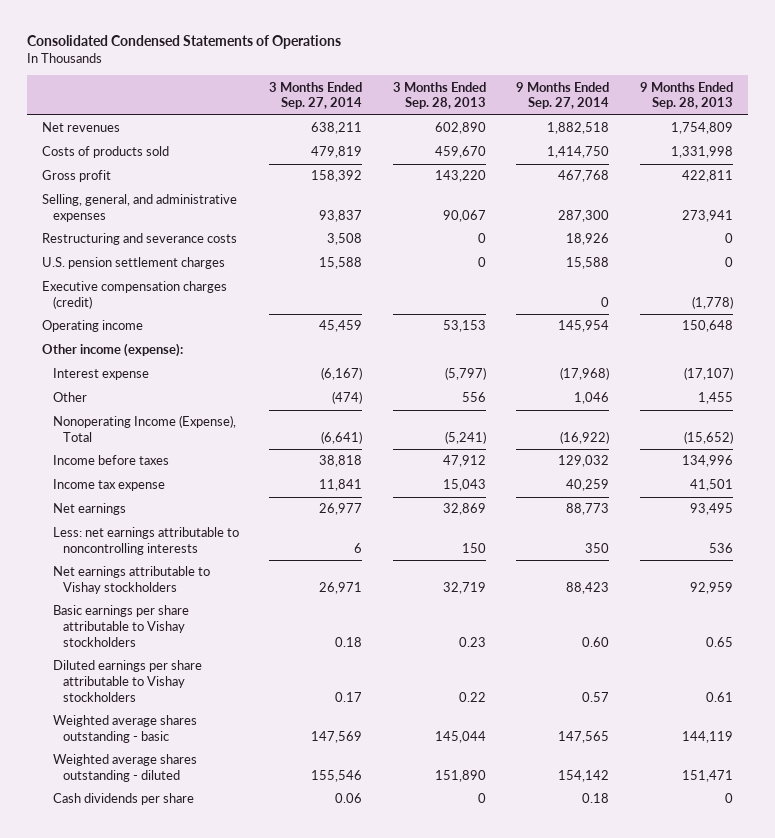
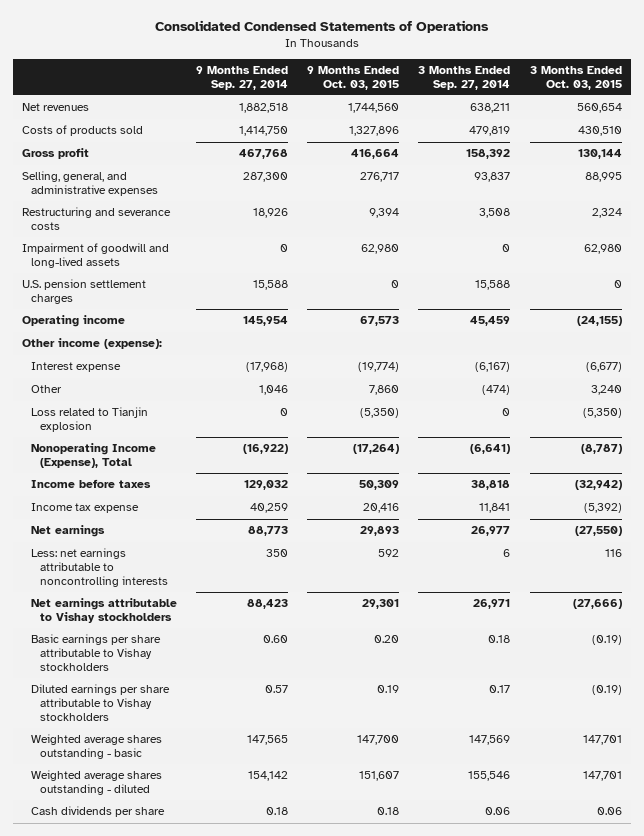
[392,81,486,110] 3 Months Ended Sep. 28, 2013 -> none
[640,81,734,110] 9 Months Ended Sep. 28, 2013 -> none
none -> [307,65,400,90] 9 Months Ended Oct. 03, 2015
none -> [529,65,622,90] 3 Months Ended Oct. 03, 2015
none -> [22,243,170,269] Impairment of goodwill and long-lived assets
[42,281,228,309] Executive compensation charges (credit) -> none
none -> [30,407,148,433] Loss related to Tianjin explosion

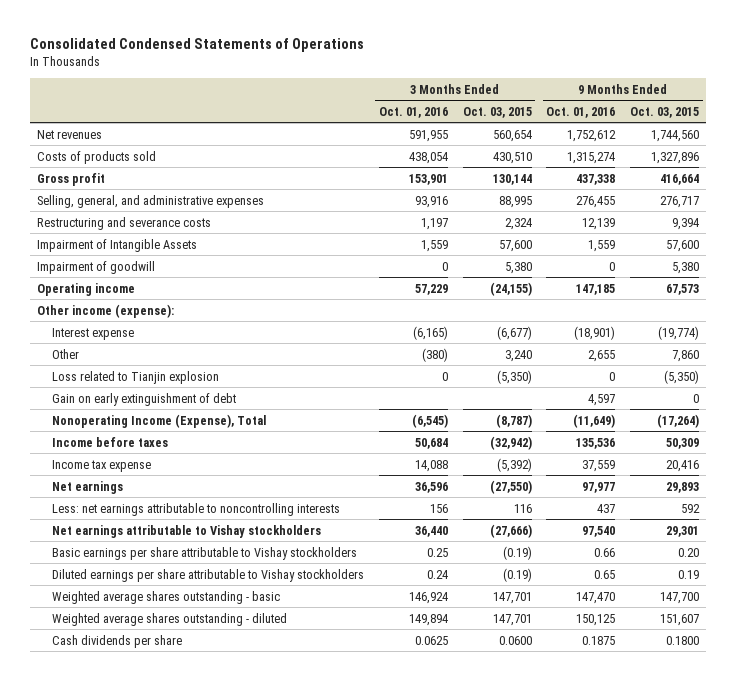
[196,65,289,90] 9 Months Ended Sep. 27, 2014 -> none
[418,65,511,90] 3 Months Ended Sep. 27, 2014 -> none
none -> [378,106,448,118] Oct. 01, 2016
none -> [546,106,616,118] Oct. 01, 2016
[22,243,170,269] Impairment of goodwill and long-lived assets -> none
[22,279,147,305] U.S. pension settlement charges -> none
none -> [36,238,197,252] Impairment of Intangible Assets
none -> [36,260,155,274] Impairment of goodwill
none -> [52,392,237,406] Gain on early extinguishment of debt
[377,807,400,816] 0.18 -> [665,635,699,645] 0.1800
[596,807,622,816] 0.06 -> [498,635,532,645] 0.0600

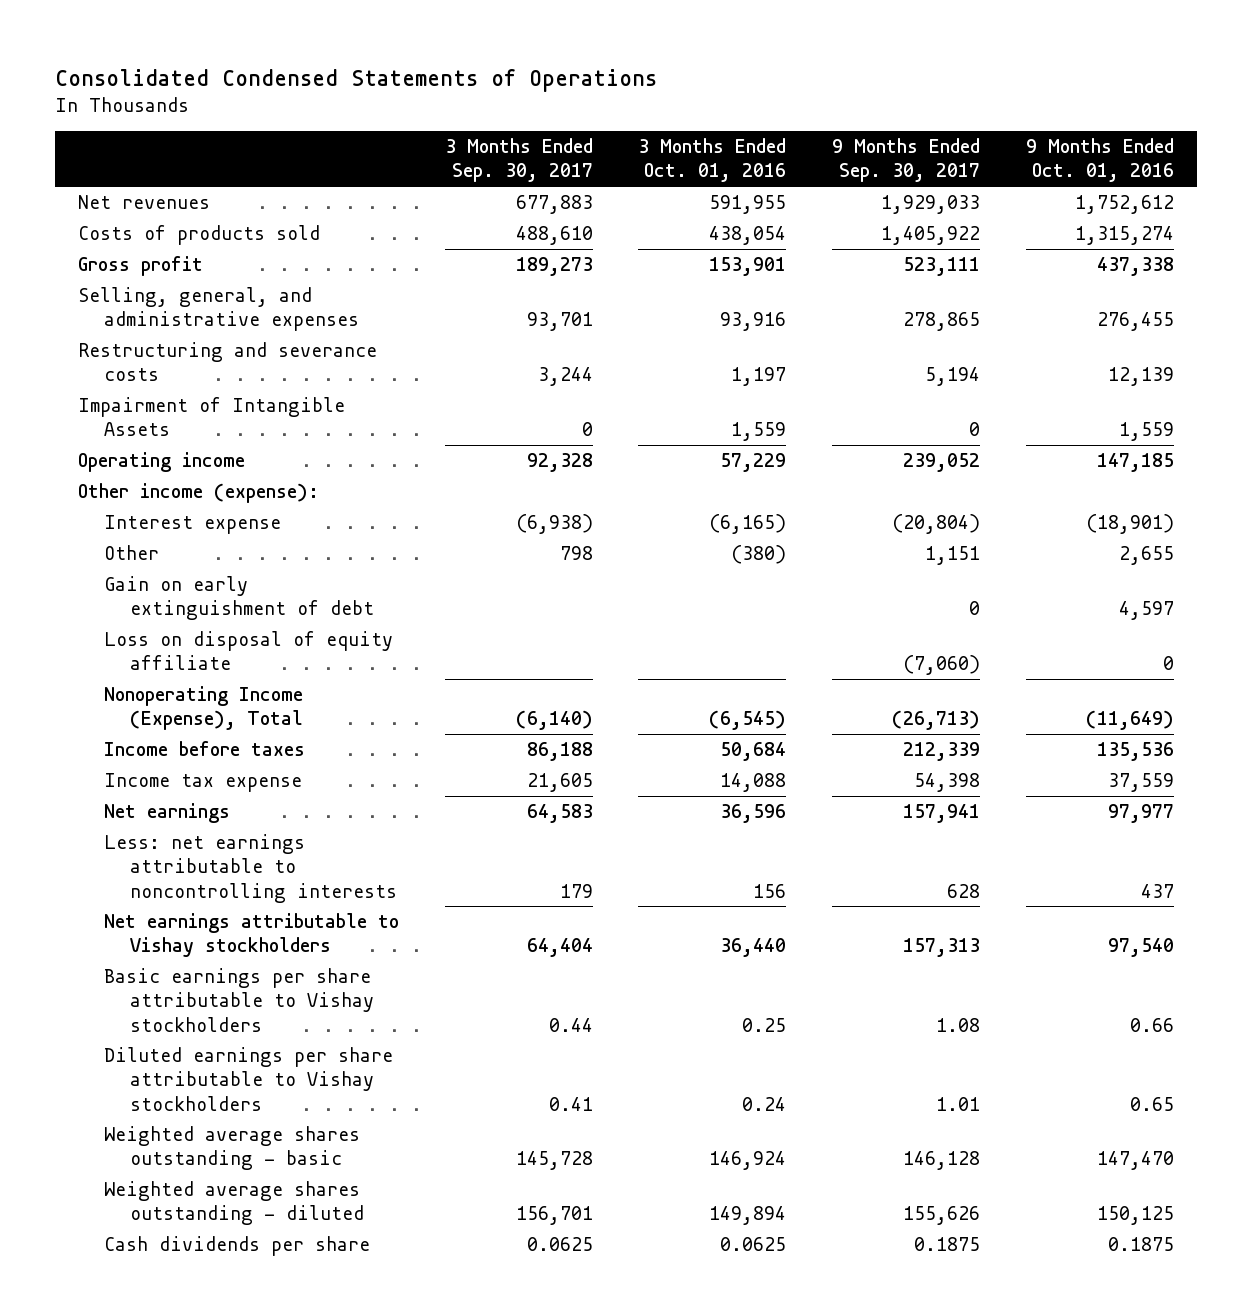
[462,106,532,118] Oct. 03, 2015 -> none
[629,106,699,118] Oct. 03, 2015 -> none
none -> [444,138,593,183] 3 Months Ended Sep. 30, 2017
none -> [832,138,981,183] 9 Months Ended Sep. 30, 2017
[36,260,155,274] Impairment of goodwill -> none
[52,370,220,384] Loss related to Tianjin explosion -> none
none -> [104,630,394,671] Loss on disposal of equity affiliate

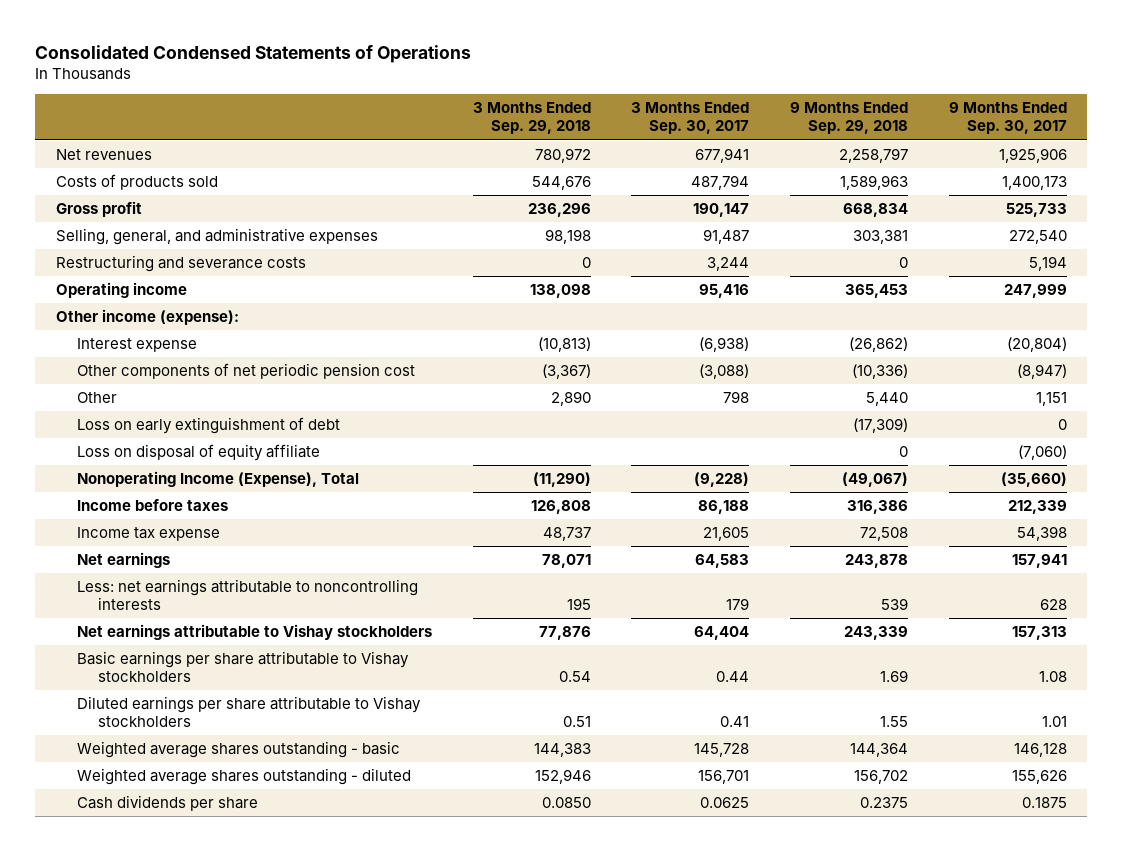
[638,138,787,183] 3 Months Ended Oct. 01, 2016 -> none
[1025,138,1174,183] 9 Months Ended Oct. 01, 2016 -> none
none -> [472,102,591,135] 3 Months Ended Sep. 29, 2018
none -> [790,102,909,135] 9 Months Ended Sep. 29, 2018
[515,194,593,214] 677,883 -> [695,148,750,164] 677,941
[881,194,981,214] 1,929,033 -> [998,148,1067,164] 1,925,906
[515,225,593,245] 488,610 -> [691,175,750,191] 487,794
[881,225,981,245] 1,405,922 -> [1001,176,1067,191] 1,400,173
[515,256,593,276] 189,273 -> [693,203,750,218] 190,147
[903,256,981,276] 523,111 -> [1005,203,1067,218] 525,733
[526,312,593,332] 93,701 -> [703,229,750,245] 91,487
[903,312,981,332] 278,865 -> [1008,230,1067,245] 272,540
[78,396,346,437] Impairment of Intangible Assets -> none
[526,452,593,472] 92,328 -> [699,284,750,299] 95,416
[903,452,981,472] 239,052 -> [1003,284,1067,299] 247,999
none -> [76,363,415,380] Other components of net periodic pension cost
[104,575,374,621] Gain on early extinguishment of debt -> [76,417,340,435] Loss on early extinguishment of debt
[515,710,593,731] (6,140) -> [694,472,750,488] (9,228)
[892,710,981,731] (26,713) -> [1000,472,1067,488] (35,660)

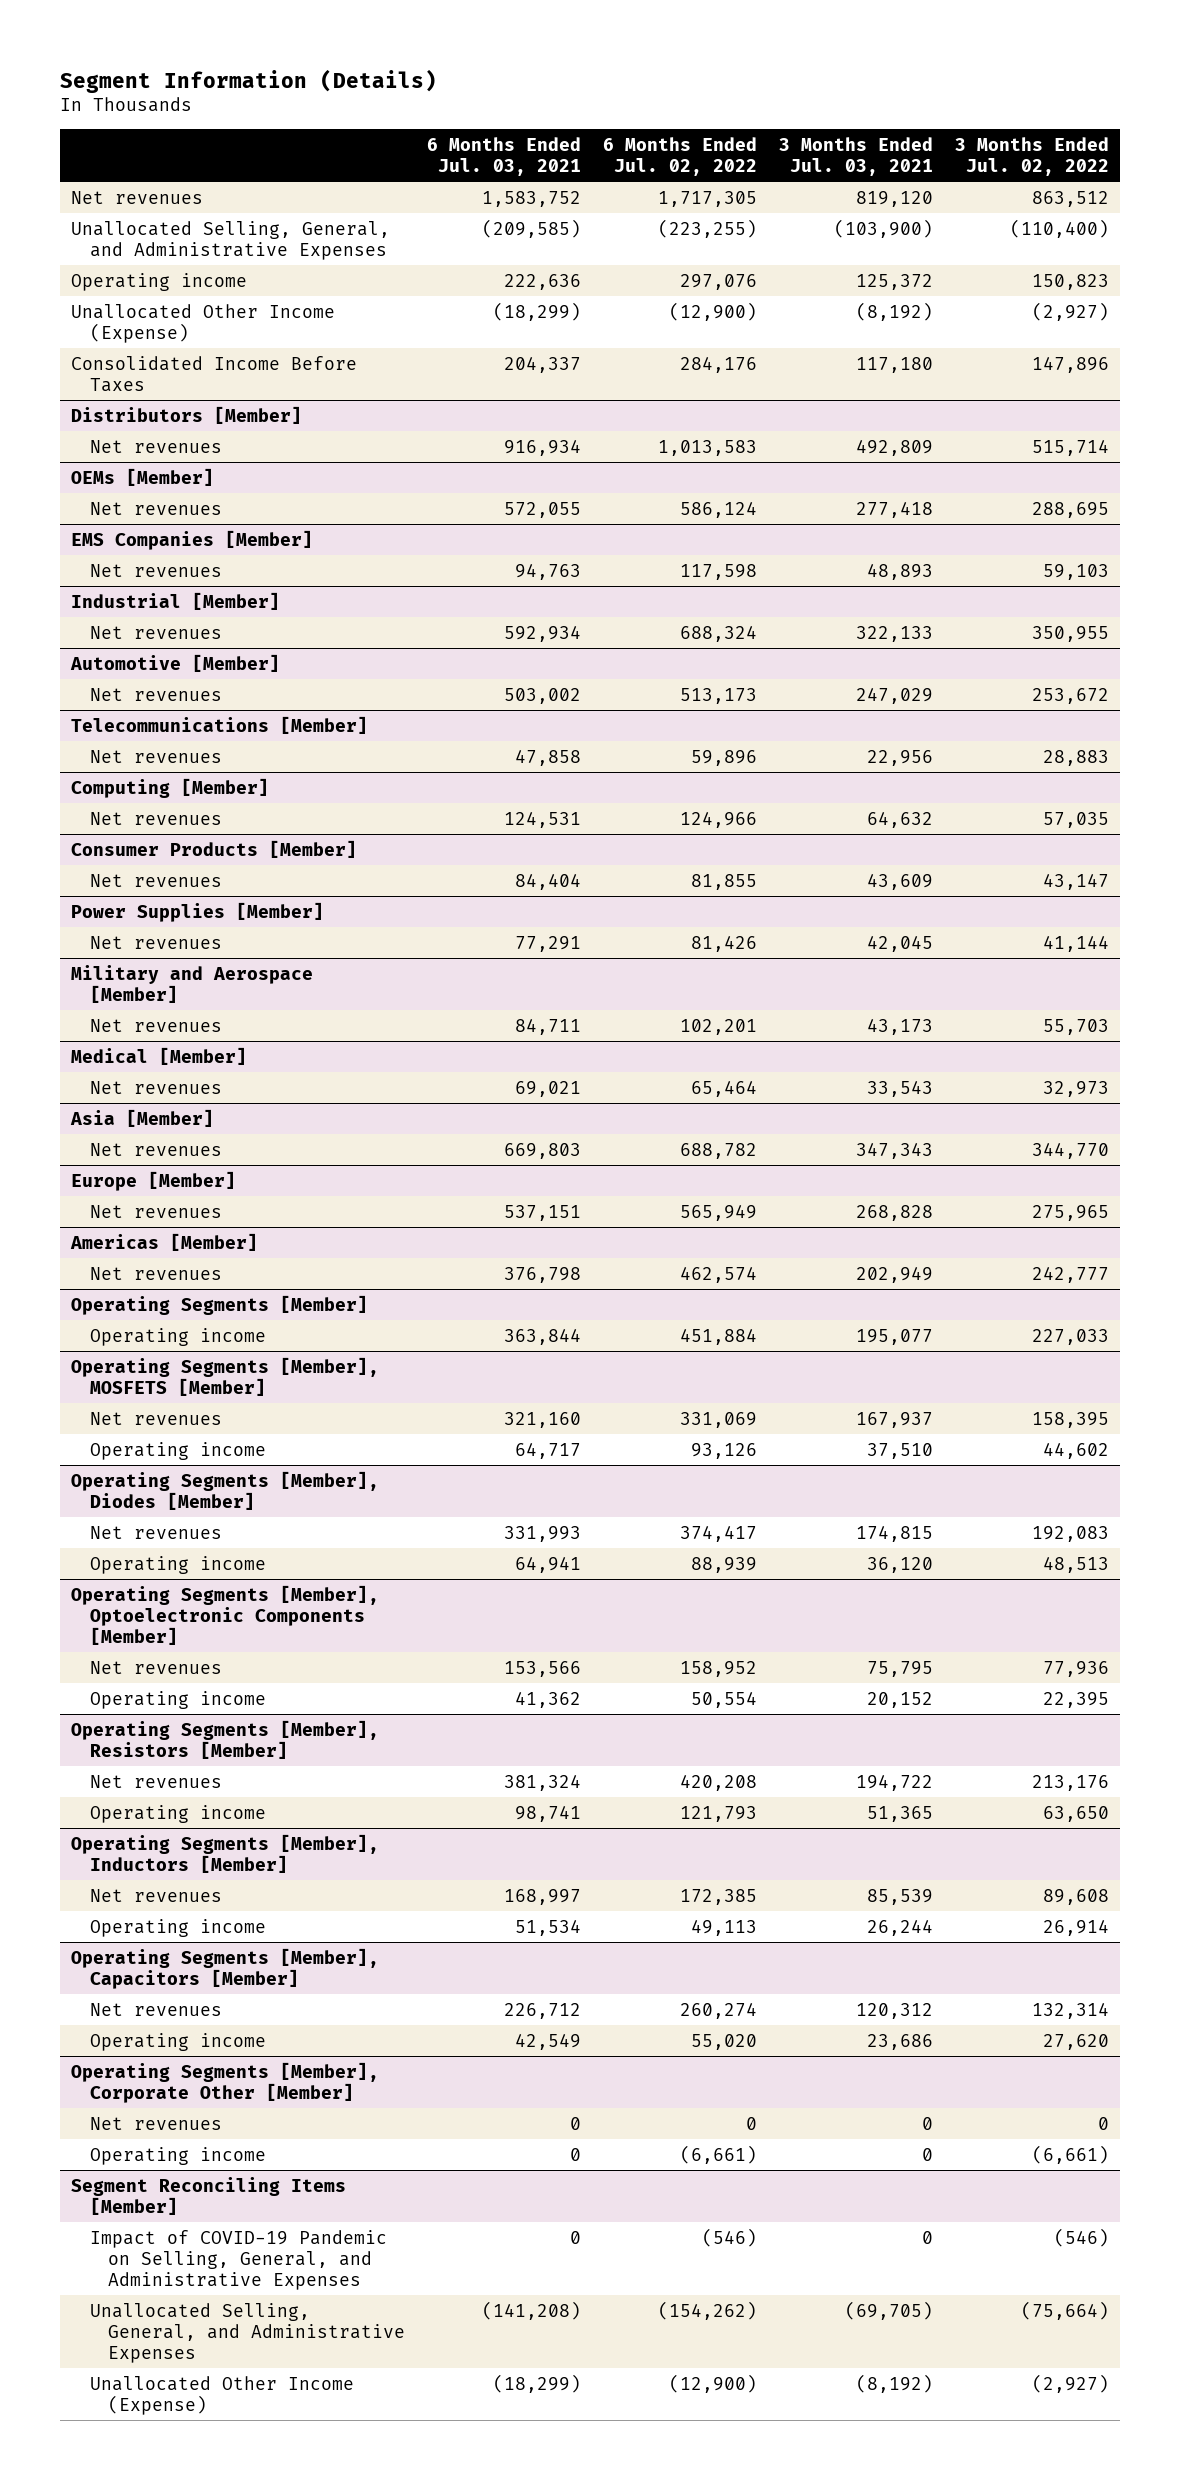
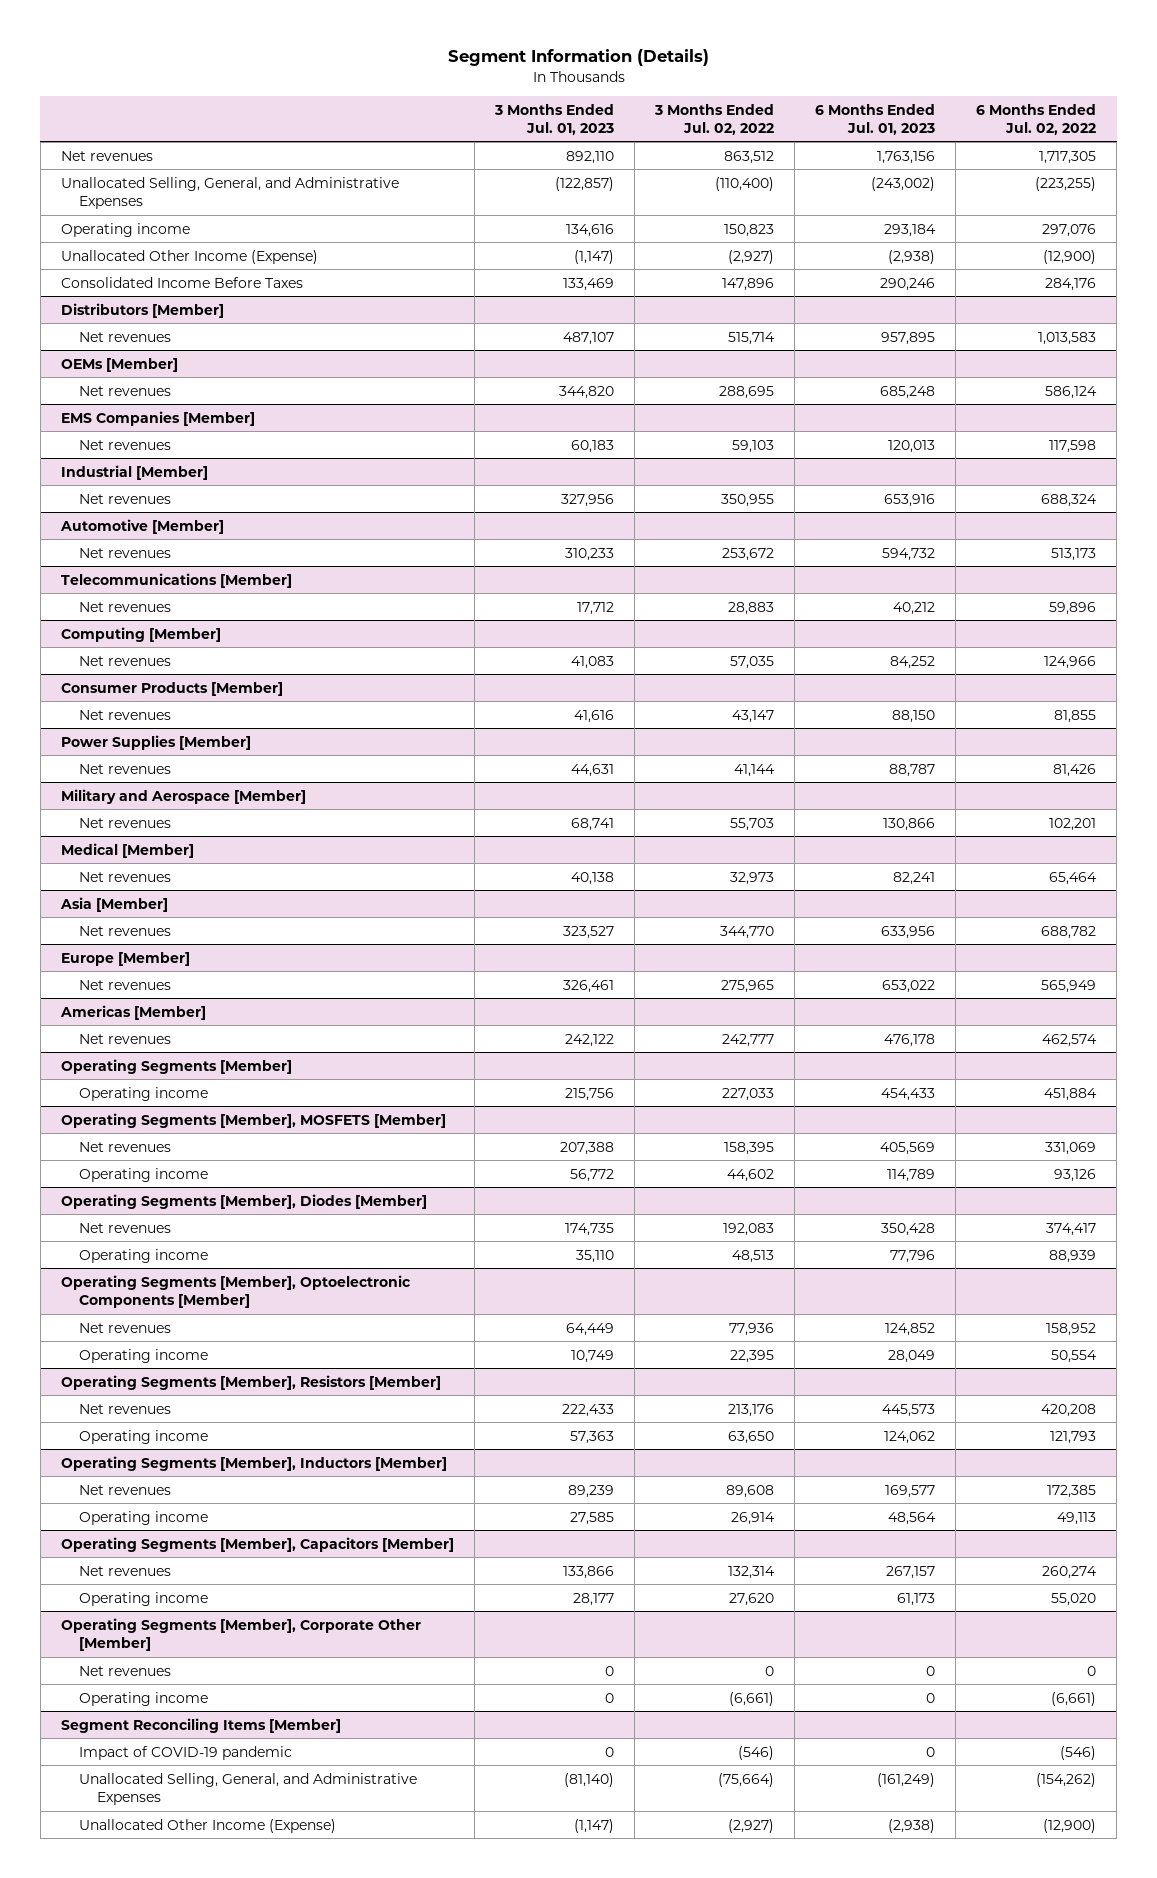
[427,136,582,176] 6 Months Ended Jul. 03, 2021 -> none
[779,136,934,176] 3 Months Ended Jul. 03, 2021 -> none
none -> [493,103,614,135] 3 Months Ended Jul. 01, 2023
none -> [815,103,936,135] 6 Months Ended Jul. 01, 2023
[89,2229,387,2290] Impact of COVID-19 Pandemic on Selling, General, and Administrative Expenses -> [79,1745,293,1760] Impact of COVID-19 pandemic

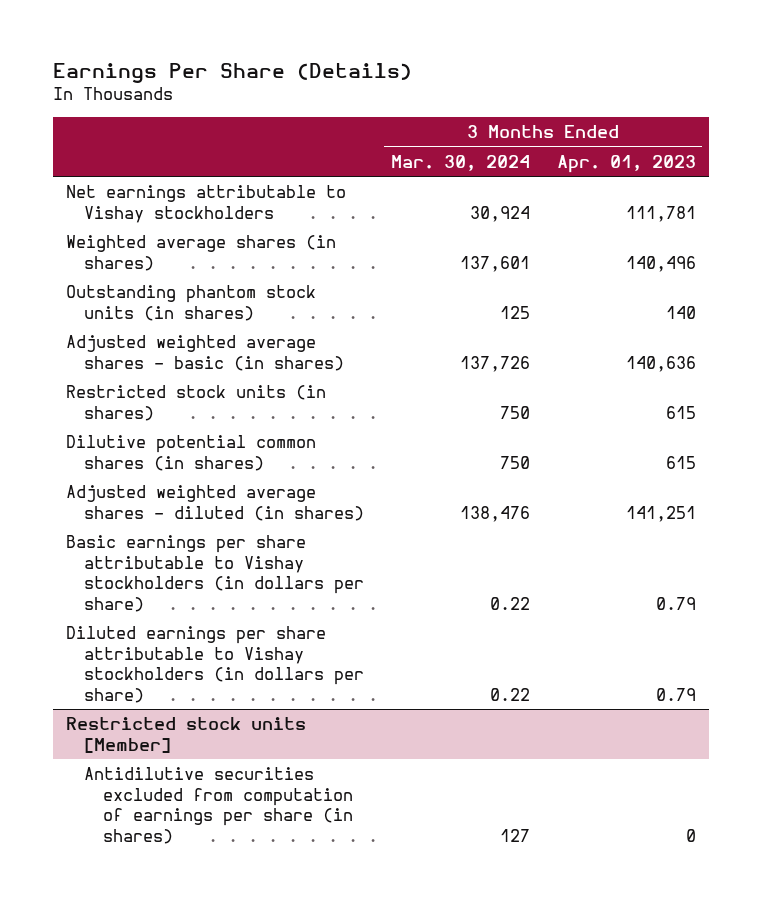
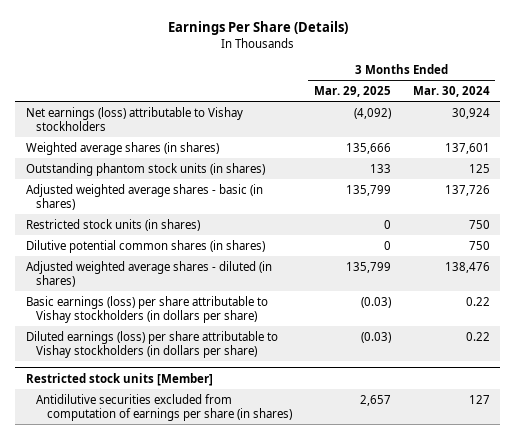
[556,154,696,173] Apr. 01, 2023 -> none
none -> [313,85,391,97] Mar. 29, 2025
[66,185,347,223] Net earnings attributable to Vishay stockholders -> [25,106,243,131] Net earnings (loss) attributable to Vishay stockholders
[66,535,365,612] Basic earnings per share attributable to Vishay stockholders (in dollars per share) -> [25,295,268,323] Basic earnings (loss) per share attributable to Vishay stockholders (in dollars per share)
[66,626,365,703] Diluted earnings per share attributable to Vishay stockholders (in dollars per share) -> [25,330,278,358] Diluted earnings (loss) per share attributable to Vishay stockholders (in dollars per share)

